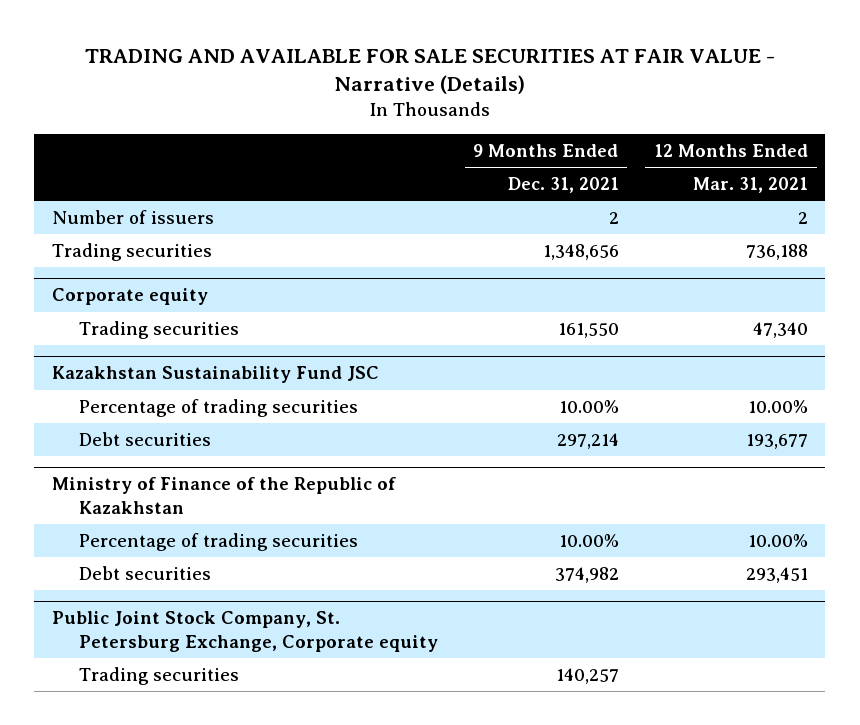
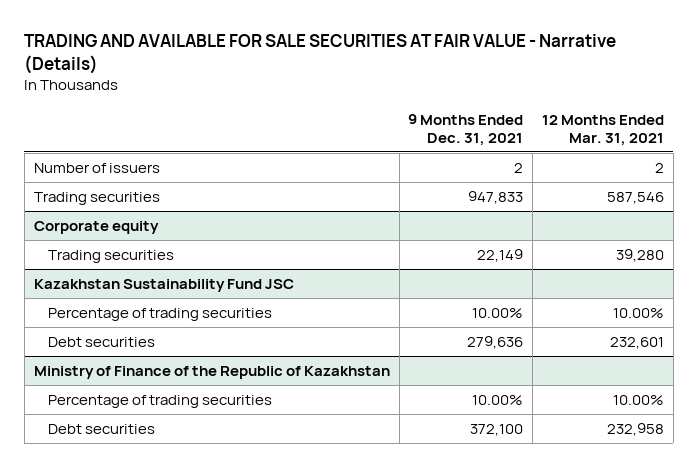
[542,243,619,260] 1,348,656 -> [468,190,524,204] 947,833
[745,243,808,260] 736,188 -> [606,191,664,204] 587,546
[557,322,619,338] 161,550 -> [477,248,524,262] 22,149
[752,321,808,338] 47,340 -> [615,248,664,262] 39,280
[556,432,619,449] 297,214 -> [467,335,524,349] 279,636
[745,433,808,449] 193,677 -> [609,336,664,349] 232,601
[51,611,439,652] Public Joint Stock Company, St. Petersburg Exchange, Corporate equity -> none
[79,666,240,685] Trading securities -> none
[554,566,619,583] 374,982 -> [470,423,524,436] 372,100
[745,566,808,583] 293,451 -> [606,422,664,436] 232,958

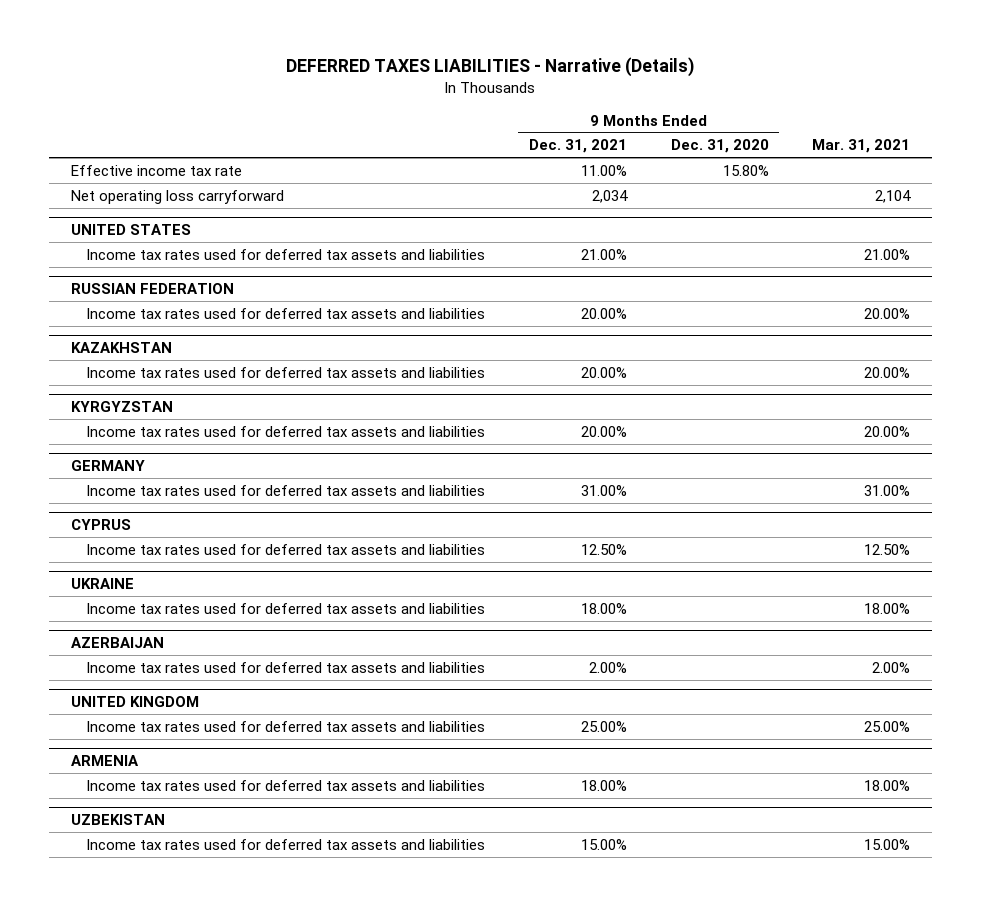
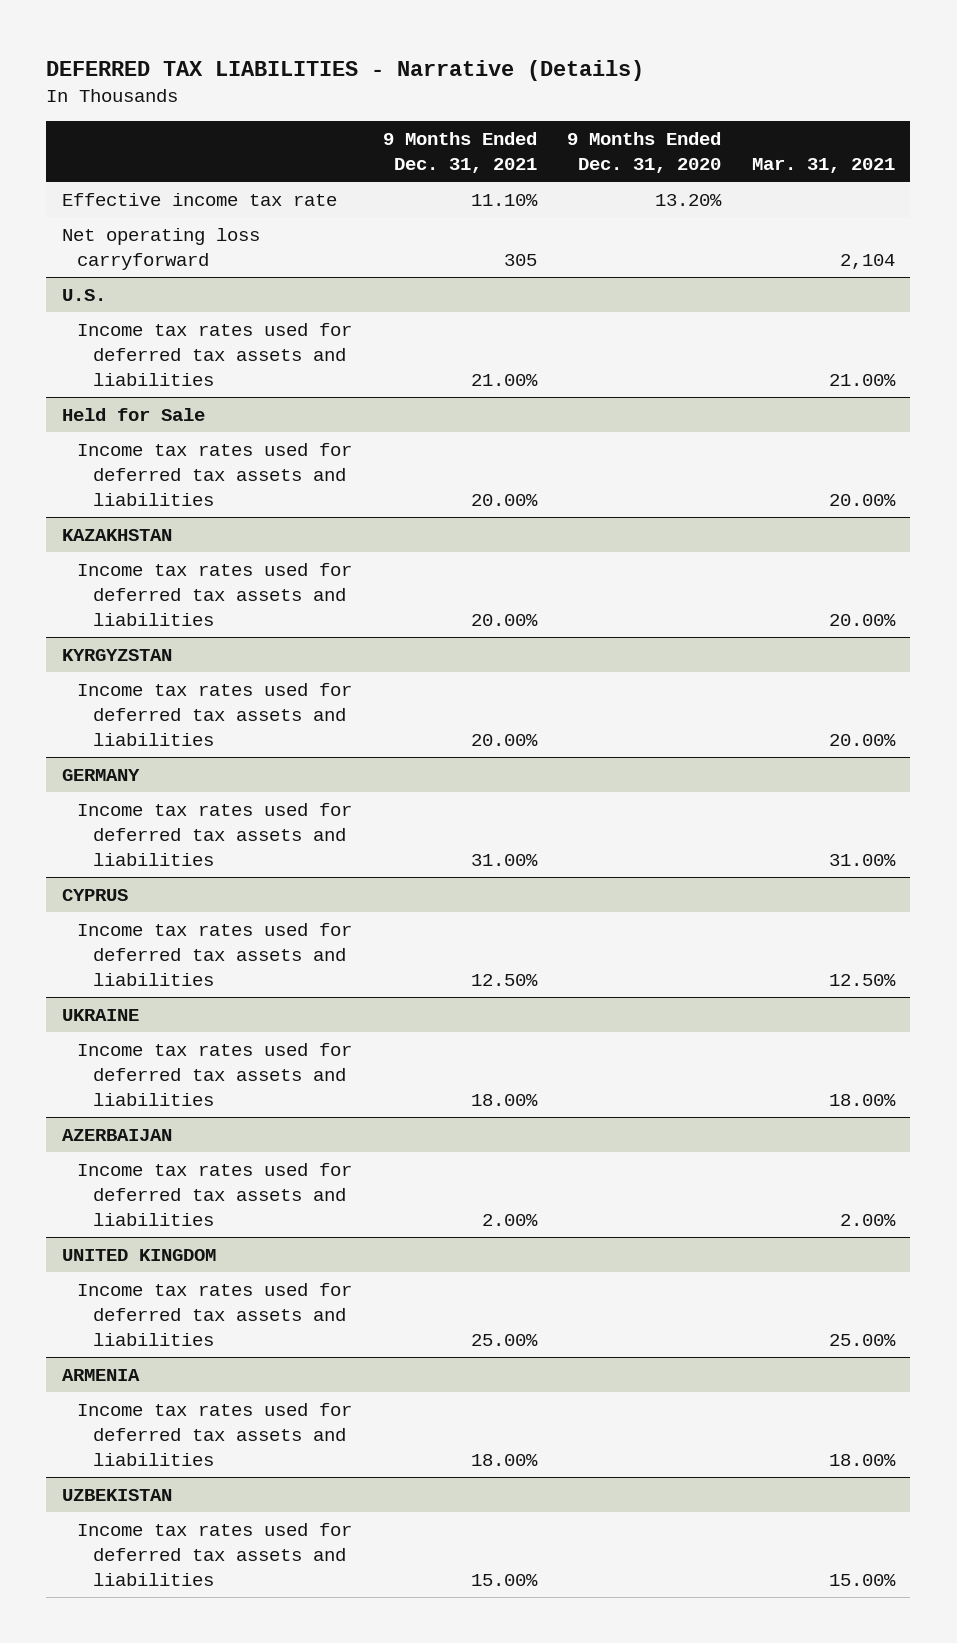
[286,57,695,78] DEFERRED TAXES LIABILITIES - Narrative (Details) -> [46,60,645,82] DEFERRED TAX LIABILITIES - Narrative (Details)
[581,164,628,176] 11.00% -> [470,193,538,206] 11.10%
[722,164,769,176] 15.80% -> [655,193,723,206] 13.20%
[592,189,629,203] 2,034 -> [503,253,537,266] 305
[70,224,191,236] UNITED STATES -> [61,288,106,301] U.S.
[70,283,234,295] RUSSIAN FEDERATION -> [61,407,205,421] Held for Sale

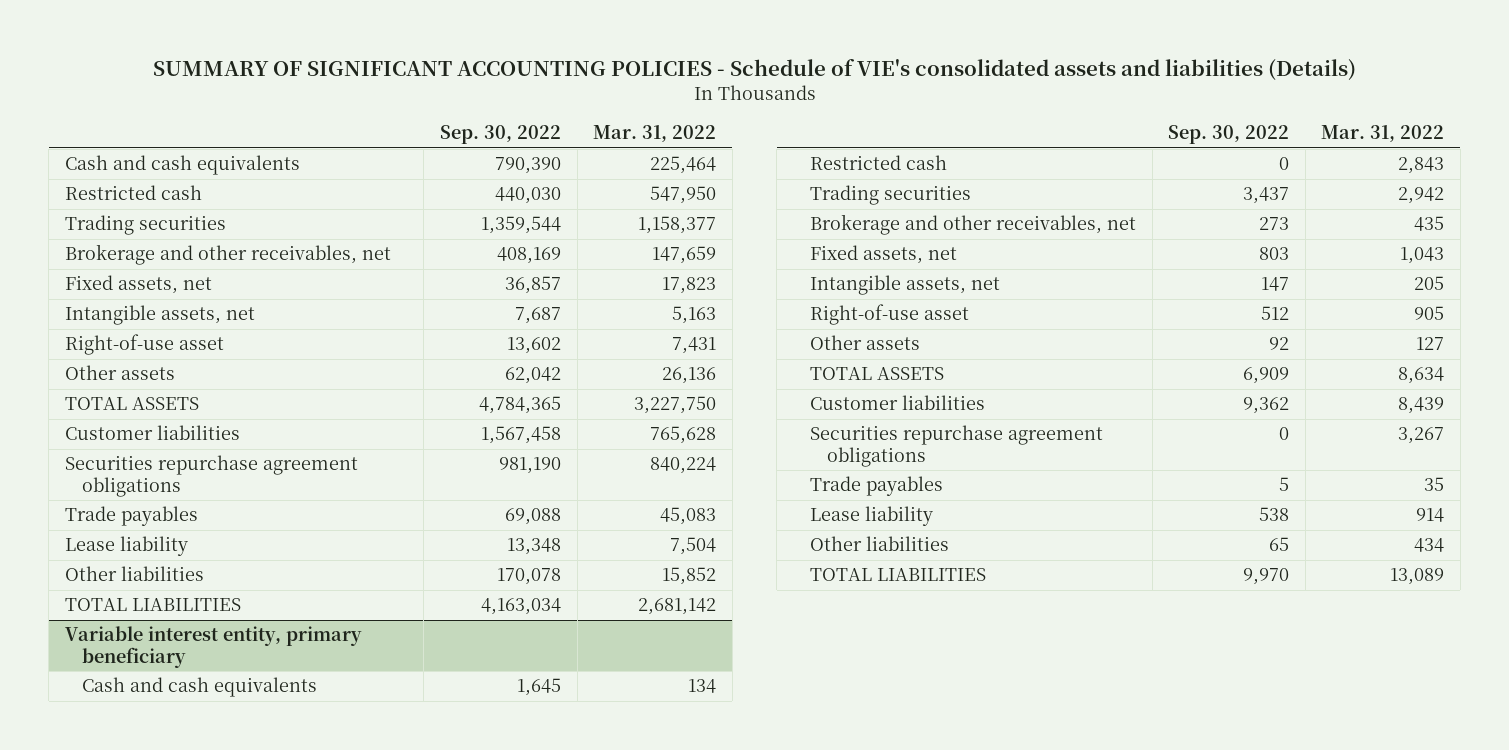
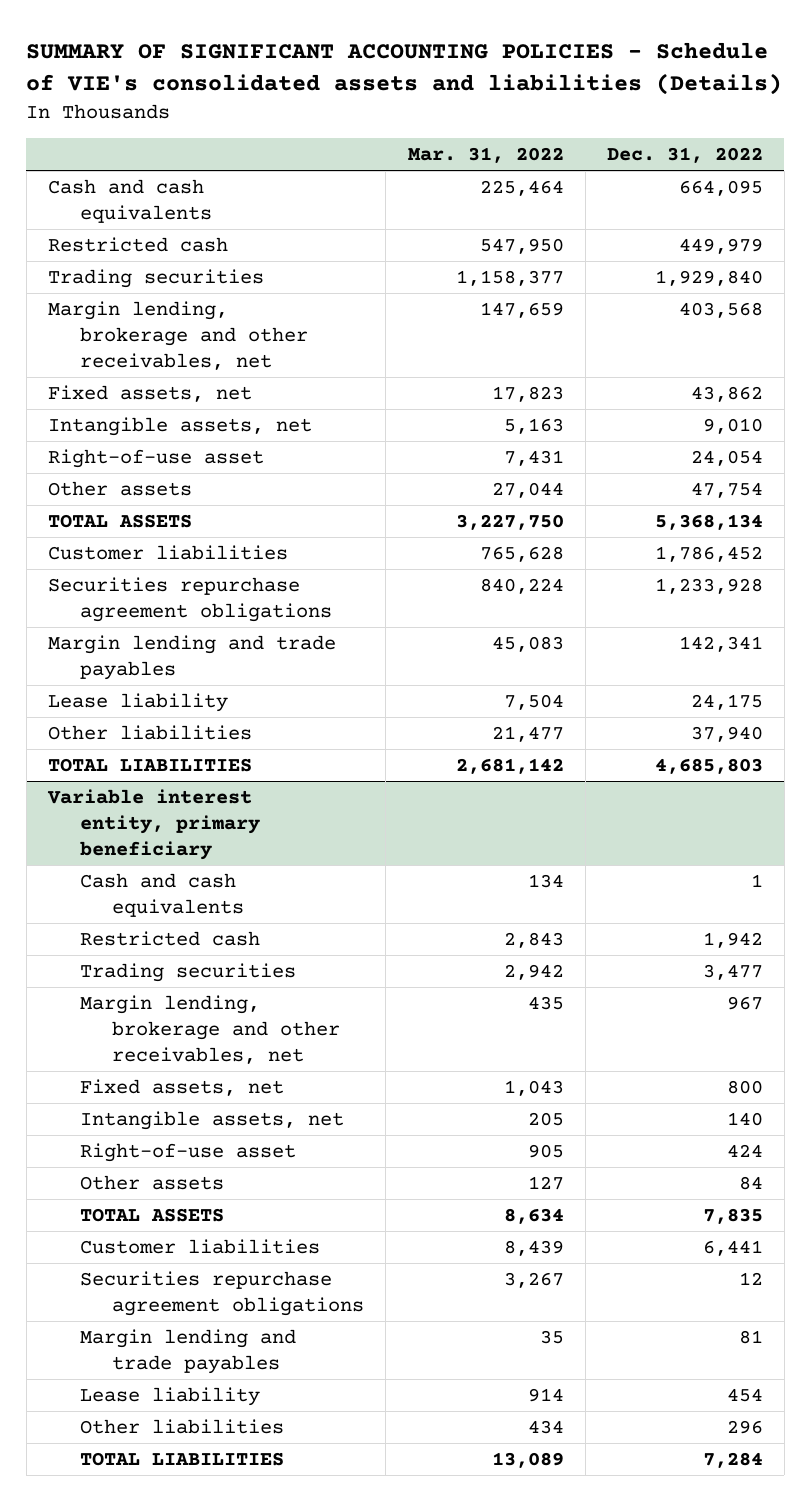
[440,125,562,145] Sep. 30, 2022 -> none
none -> [606,147,763,164] Dec. 31, 2022
[64,244,391,266] Brokerage and other receivables, net -> [47,301,309,370] Margin lending, brokerage and other receivables, net
[662,367,717,385] 26,136 -> [491,482,564,499] 27,044
[64,506,198,527] Trade payables -> [47,635,336,680] Margin lending and trade payables
[662,567,717,586] 15,852 -> [491,726,564,743] 21,477
[809,214,1136,236] Brokerage and other receivables, net -> [80,995,341,1064] Margin lending, brokerage and other receivables, net
[809,476,943,497] Trade payables -> [80,1329,297,1374] Margin lending and trade payables

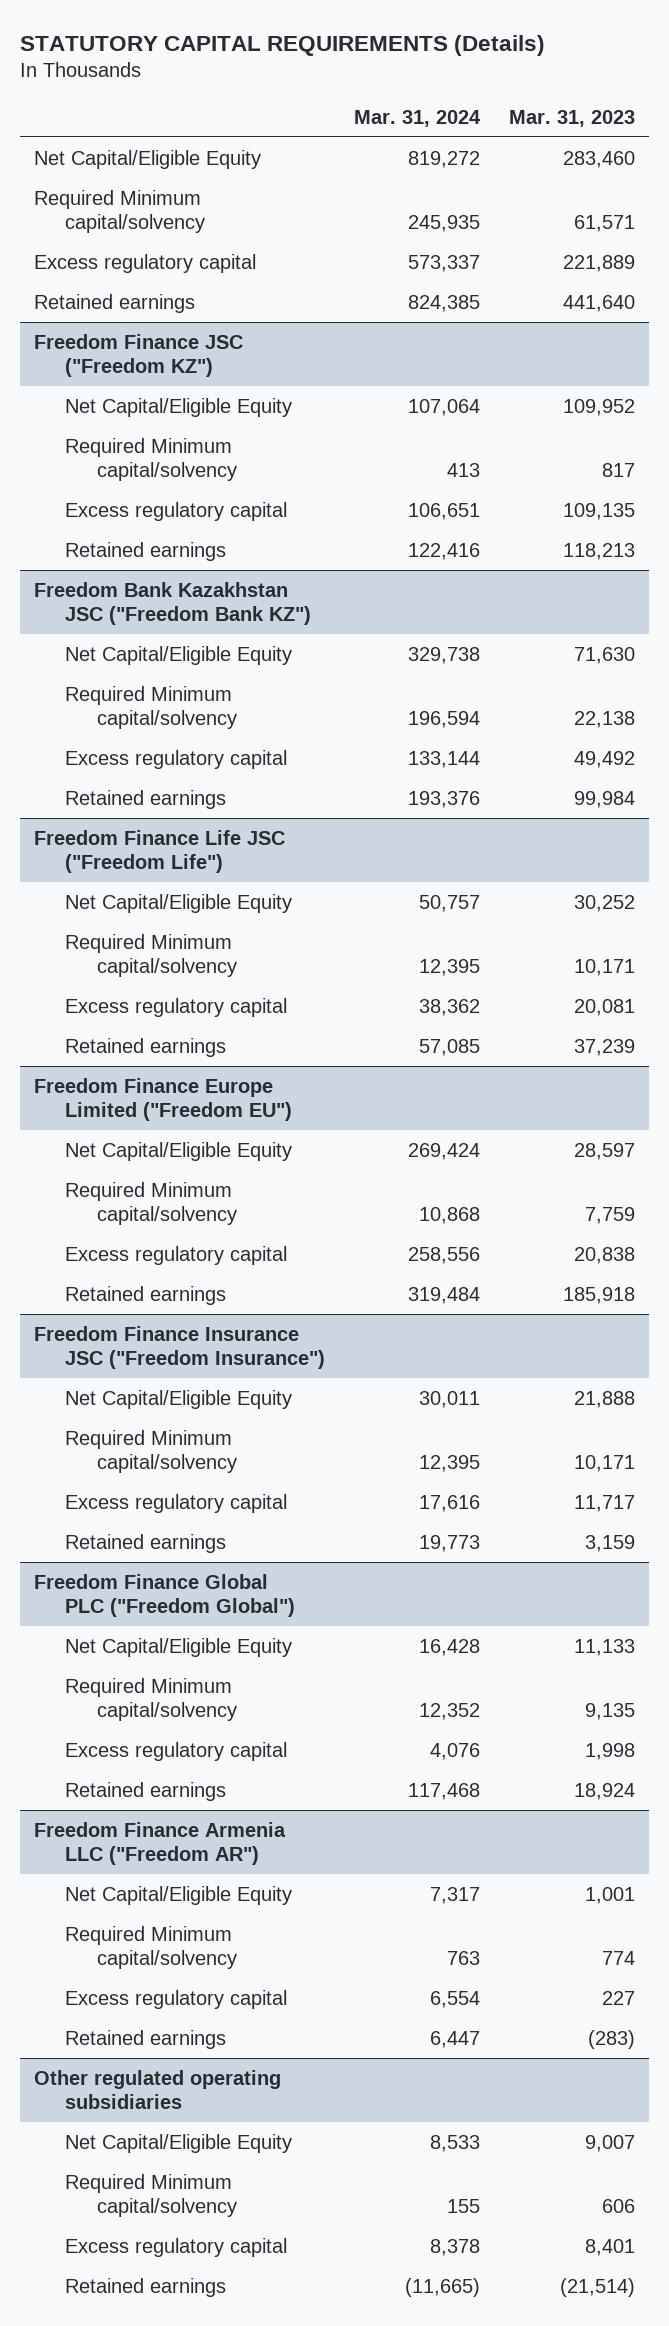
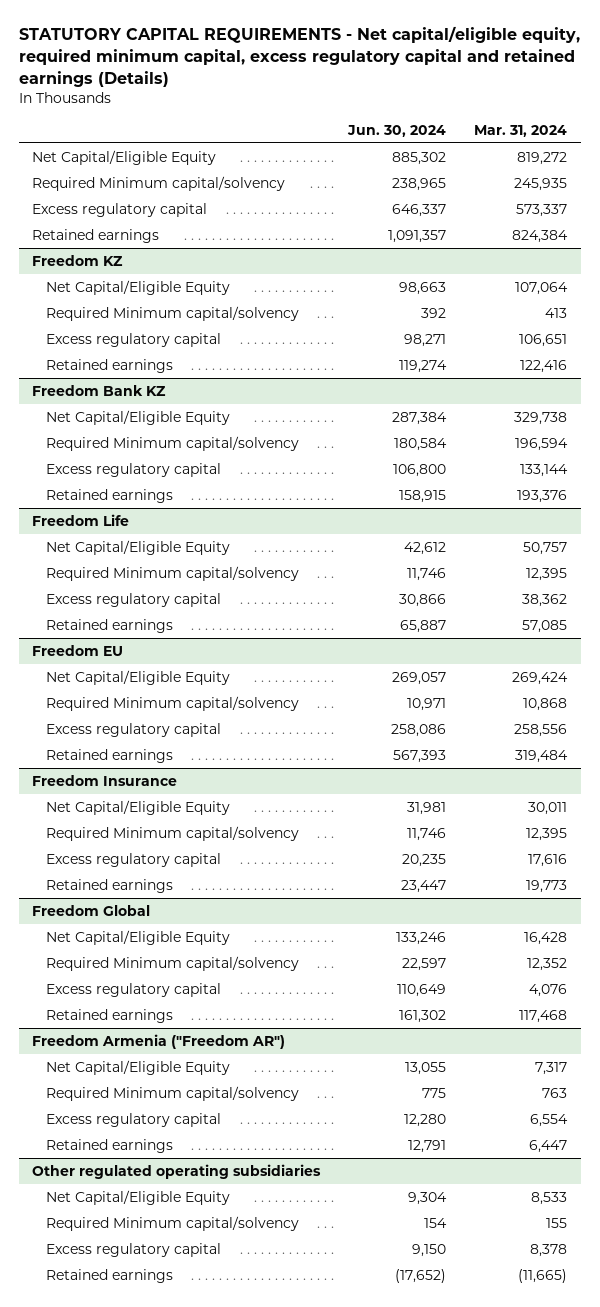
[19,34,545,56] STATUTORY CAPITAL REQUIREMENTS (Details) -> [18,26,580,88] STATUTORY CAPITAL REQUIREMENTS - Net capital/eligible equity, required minimum capital, excess regulatory capital and retained earnings (Details)
[509,109,636,127] Mar. 31, 2023 -> none
none -> [347,124,447,137] Jun. 30, 2024
[408,294,481,312] 824,385 -> [512,229,569,243] 824,384
[34,333,244,378] Freedom Finance JSC ("Freedom KZ") -> [32,254,124,266] Freedom KZ
[34,581,312,626] Freedom Bank Kazakhstan JSC ("Freedom Bank KZ") -> [32,384,167,396] Freedom Bank KZ
[34,829,286,874] Freedom Finance Life JSC ("Freedom Life") -> [32,513,130,526] Freedom Life
[34,1077,293,1122] Freedom Finance Europe Limited ("Freedom EU") -> [32,644,124,656] Freedom EU
[34,1325,326,1370] Freedom Finance Insurance JSC ("Freedom Insurance") -> [32,774,178,786] Freedom Insurance
[34,1573,296,1618] Freedom Finance Global PLC ("Freedom Global") -> [32,904,151,916] Freedom Global
[34,1821,287,1866] Freedom Finance Armenia LLC ("Freedom AR") -> [32,1033,286,1049] Freedom Armenia ("Freedom AR")

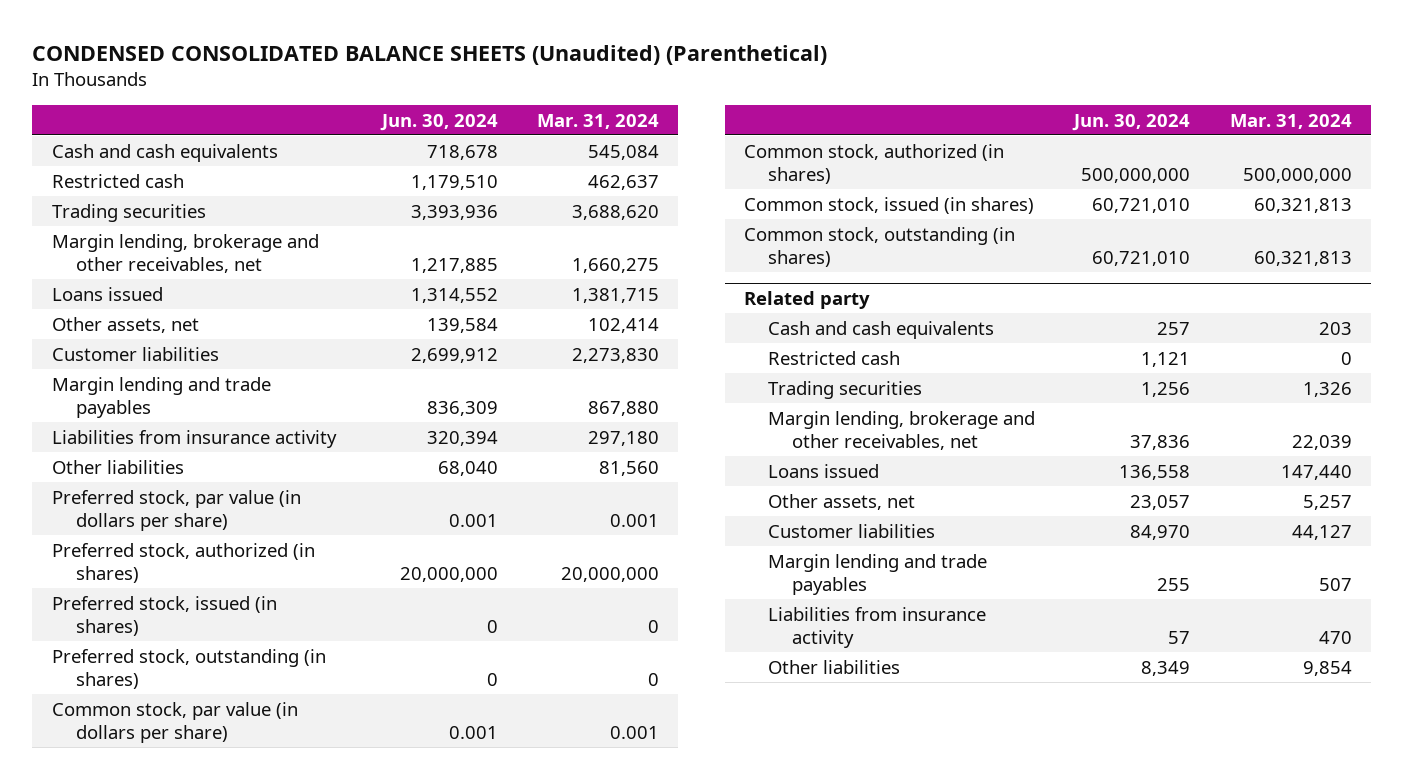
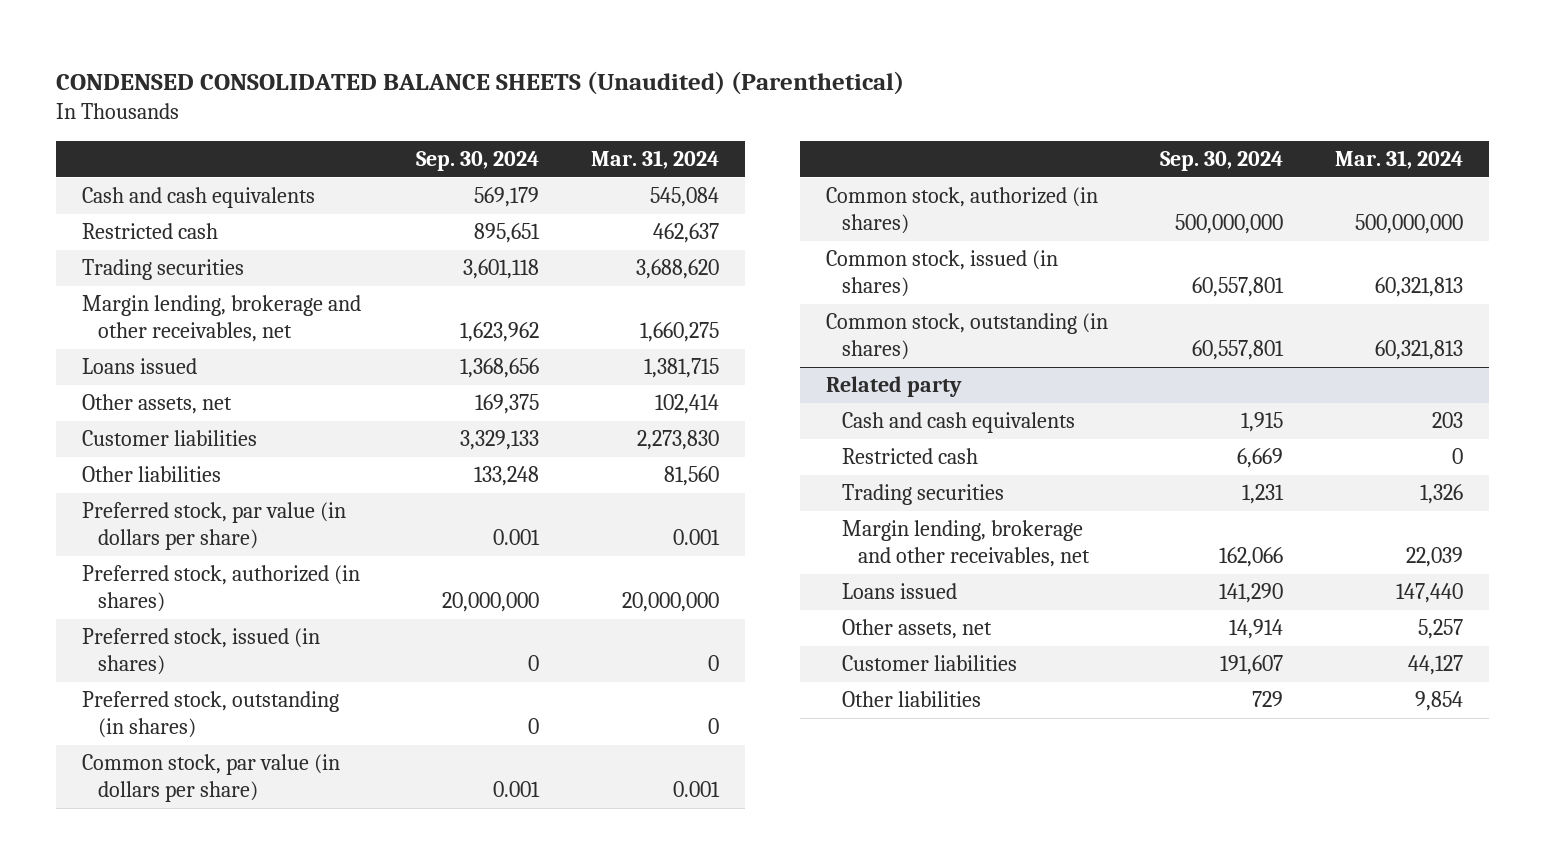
[379,113,498,131] Jun. 30, 2024 -> none
none -> [416,151,540,172] Sep. 30, 2024
[51,376,271,418] Margin lending and trade payables -> none
[51,429,337,448] Liabilities from insurance activity -> none
[768,553,988,595] Margin lending and trade payables -> none
[768,606,987,648] Liabilities from insurance activity -> none

